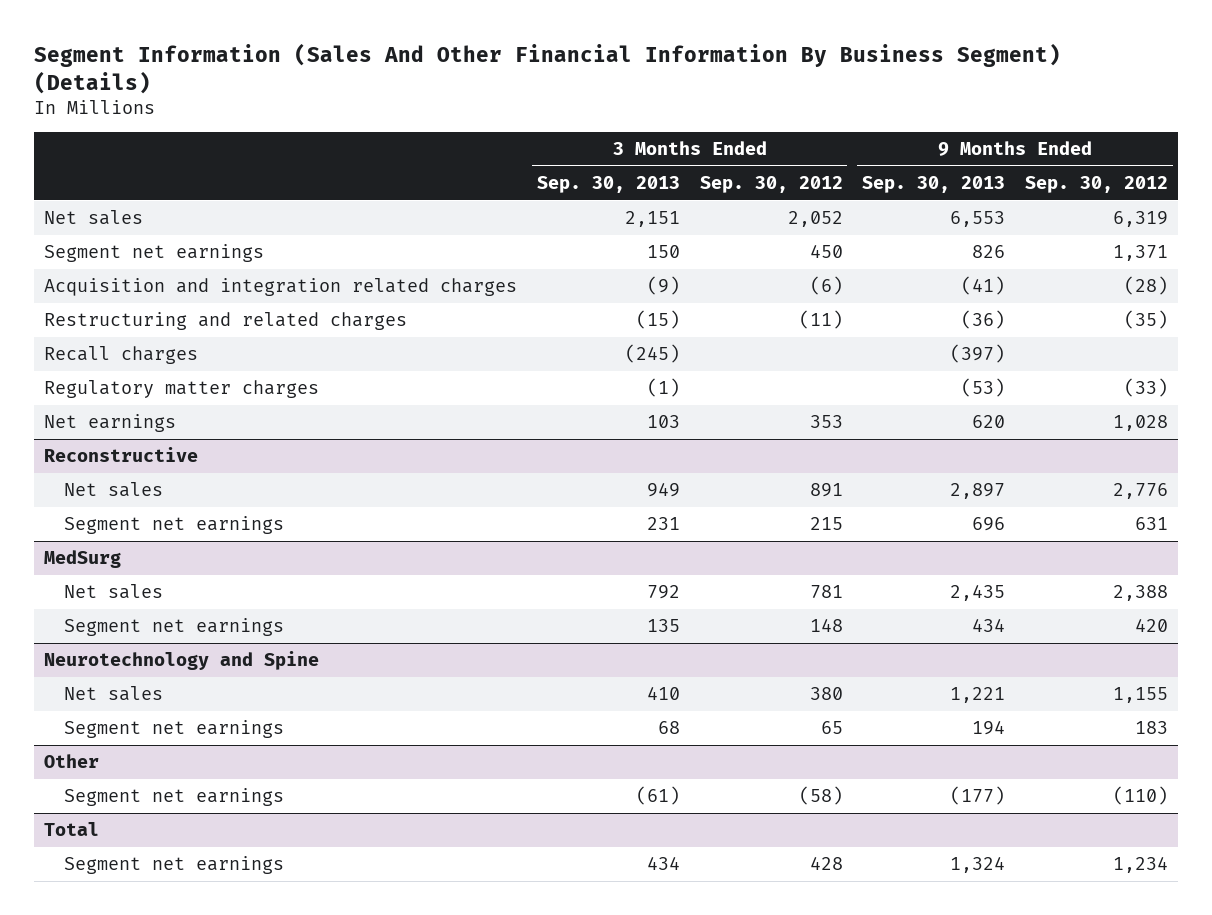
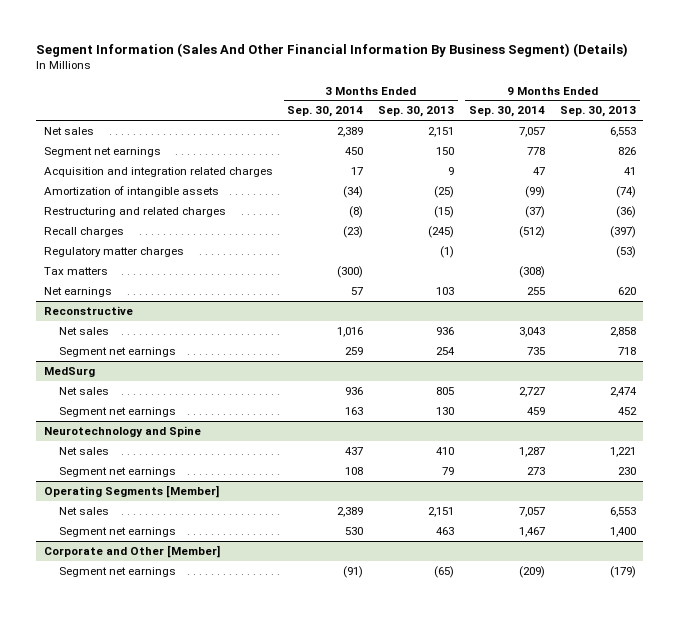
[699,175,843,193] Sep. 30, 2012 -> none
[1025,175,1169,193] Sep. 30, 2012 -> none
none -> [287,106,364,118] Sep. 30, 2014
none -> [469,106,546,118] Sep. 30, 2014
[646,276,680,296] (9) -> [448,166,455,175] 9
[961,276,1006,296] (41) -> [623,166,636,175] 41
none -> [43,185,219,197] Amortization of intangible assets
none -> [43,266,108,275] Tax matters
[646,483,680,498] 949 -> [436,326,455,335] 936
[950,483,1006,500] 2,897 -> [609,326,636,337] 2,858
[646,517,680,531] 231 -> [436,346,456,355] 254
[972,517,1006,532] 696 -> [617,346,636,355] 718
[646,585,680,600] 792 -> [436,386,455,395] 805
[950,585,1006,602] 2,435 -> [609,386,637,397] 2,474
[646,619,680,633] 135 -> [436,406,455,415] 130
[972,619,1006,633] 434 -> [617,406,637,415] 452
[43,754,99,769] Other -> none
[43,822,99,837] Total -> none
[657,721,680,735] 68 -> [442,466,455,475] 79
[972,721,1006,736] 194 -> [617,466,636,475] 230
none -> [43,484,219,498] Operating Segments [Member]
none -> [59,506,110,515] Net sales
[635,786,680,806] (61) -> [436,526,455,535] 463
[950,786,1006,806] (177) -> [609,526,636,537] 1,400
none -> [43,544,220,558] Corporate and Other [Member]
[646,857,680,871] 434 -> [434,565,455,578] (65)
[950,857,1006,874] 1,324 -> [609,565,636,578] (179)

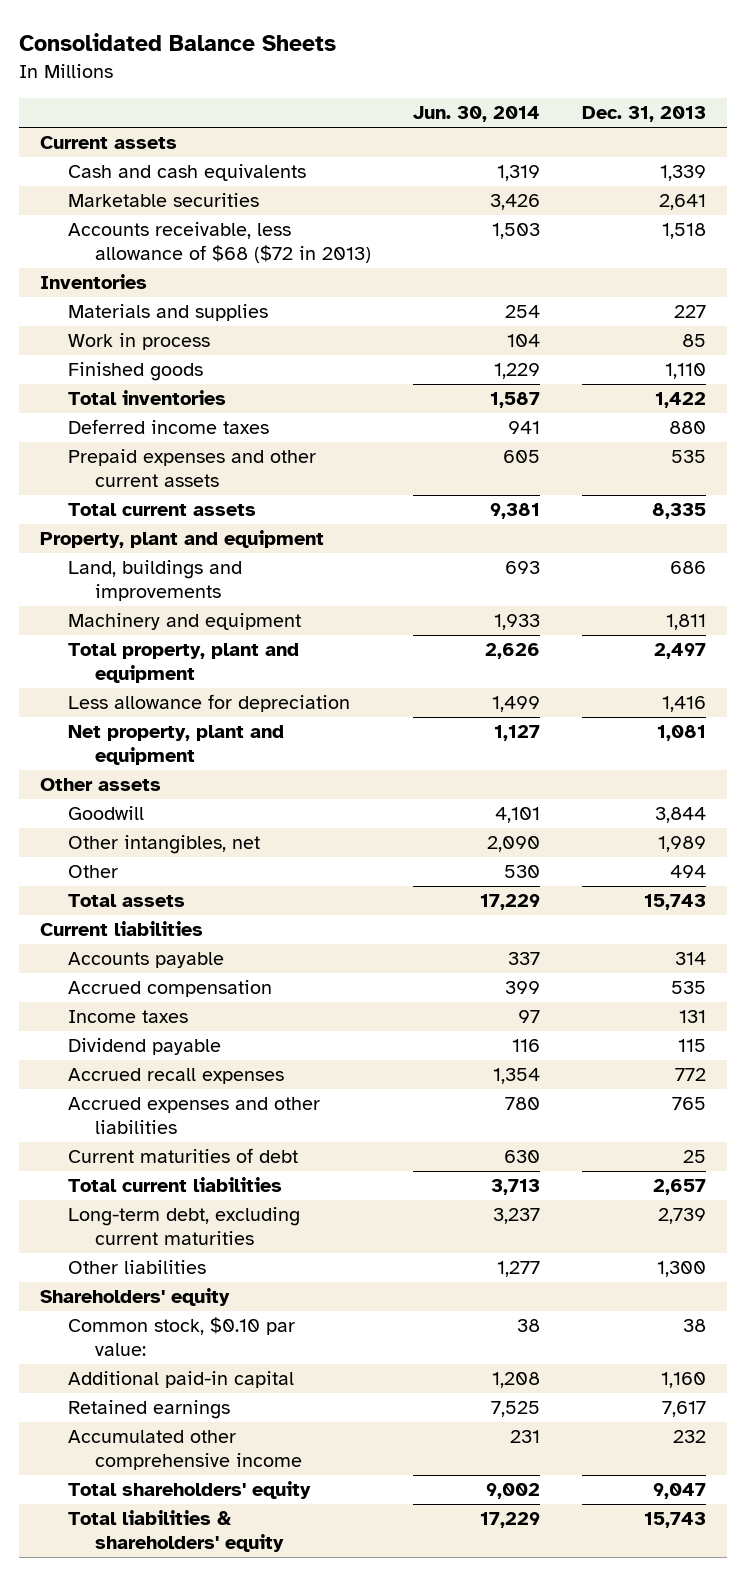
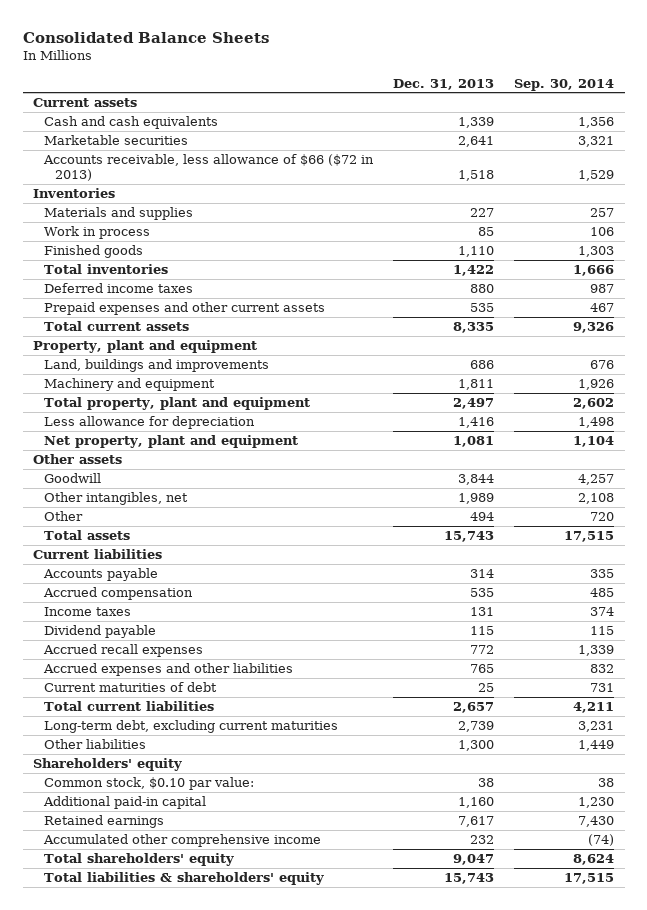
[412,106,540,123] Jun. 30, 2014 -> none
none -> [514,78,615,91] Sep. 30, 2014
[67,222,372,264] Accounts receivable, less allowance of $68 ($72 in 2013) -> [43,154,375,182] Accounts receivable, less allowance of $66 ($72 in 2013)

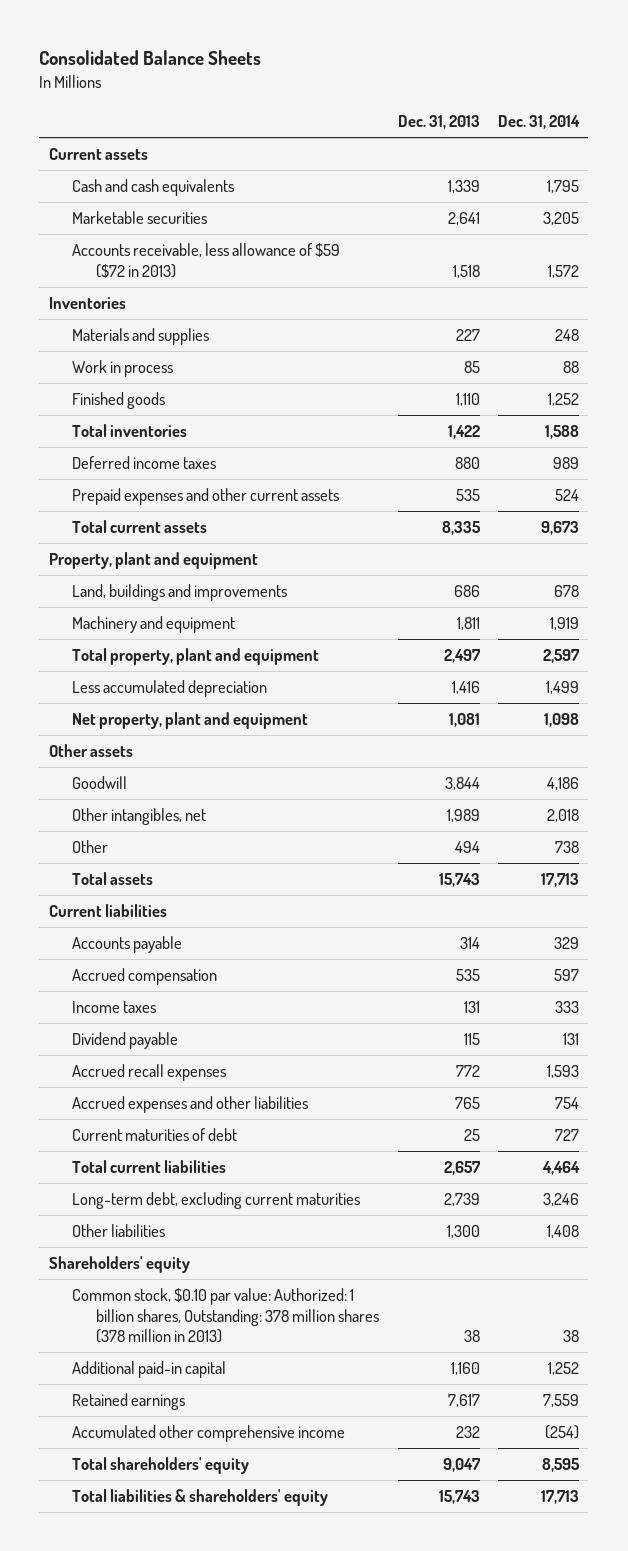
[514,78,615,91] Sep. 30, 2014 -> none
none -> [497,115,580,130] Dec. 31, 2014
[43,154,375,182] Accounts receivable, less allowance of $66 ($72 in 2013) -> [72,243,341,278] Accounts receivable, less allowance of $59 ($72 in 2013)
[44,416,256,430] Less allowance for depreciation -> [72,680,268,698] Less accumulated depreciation
[44,777,255,791] Common stock, $0.10 par value: -> [72,1288,380,1343] Common stock, $0.10 par value: Authorized: 1 billion shares, Outstanding: 378 million shares (378 million in 2013)

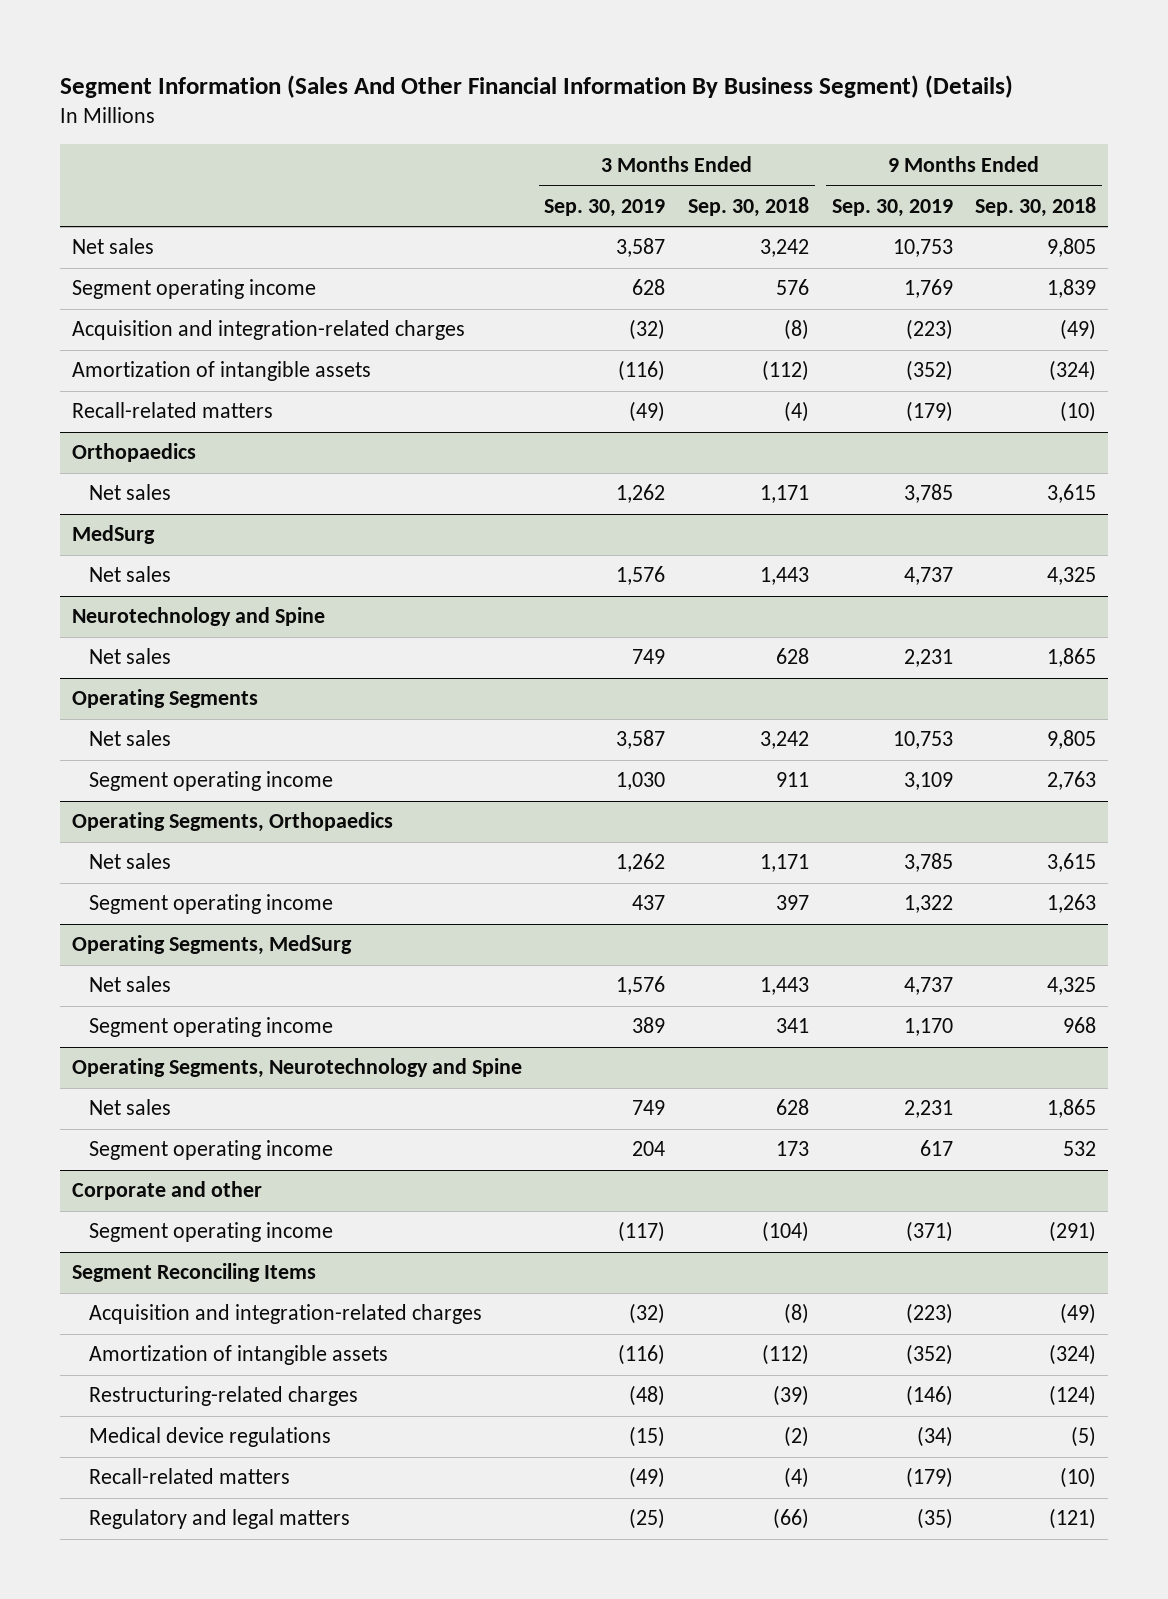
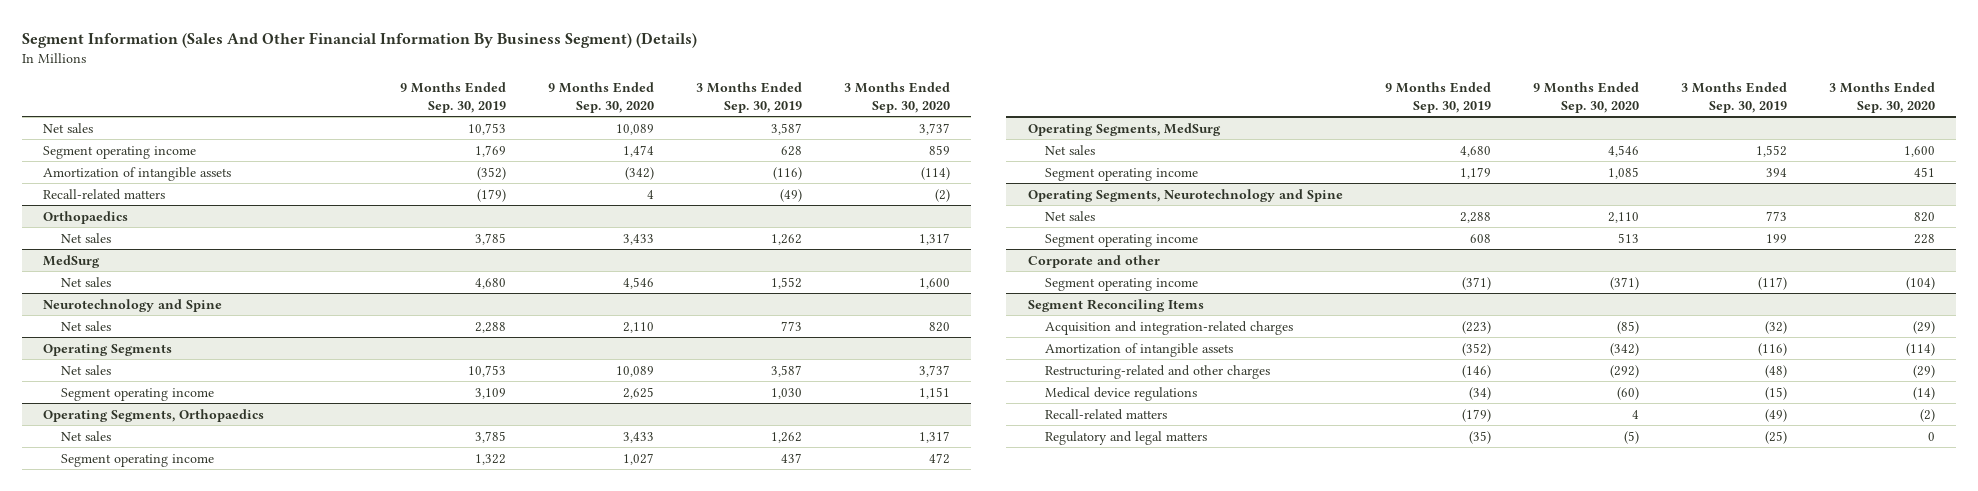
[688,196,810,217] Sep. 30, 2018 -> none
[975,196,1097,217] Sep. 30, 2018 -> none
none -> [547,82,654,113] 9 Months Ended Sep. 30, 2020
none -> [844,82,951,113] 3 Months Ended Sep. 30, 2020
[71,320,465,341] Acquisition and integration-related charges -> none
[616,566,666,586] 1,576 -> [771,276,803,289] 1,552
[903,567,953,586] 4,737 -> [474,277,506,289] 4,680
[632,649,666,665] 749 -> [781,320,803,331] 773
[903,649,953,668] 2,231 -> [474,321,506,333] 2,288
[616,976,666,996] 1,576 -> [1755,144,1787,157] 1,552
[903,977,953,996] 4,737 -> [1459,145,1491,157] 4,680
[632,1017,666,1034] 389 -> [1765,167,1787,177] 394
[903,1018,953,1037] 1,170 -> [1459,166,1491,179] 1,179
[632,1100,666,1116] 749 -> [1765,210,1787,221] 773
[903,1100,953,1119] 2,231 -> [1459,211,1491,223] 2,288
[632,1141,666,1157] 204 -> [1765,233,1787,243] 199
[919,1140,953,1157] 617 -> [1469,233,1491,243] 608
[88,1386,358,1407] Restructuring-related charges -> [1045,364,1271,379] Restructuring-related and other charges

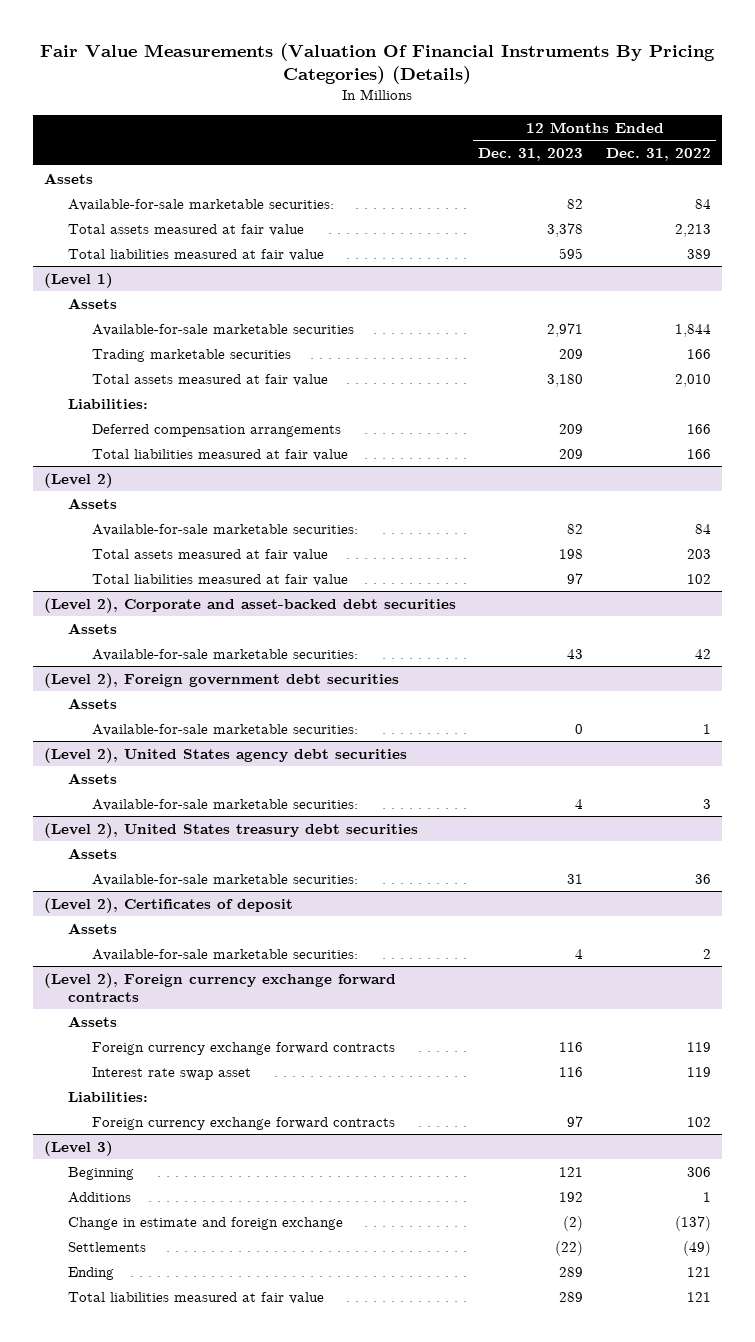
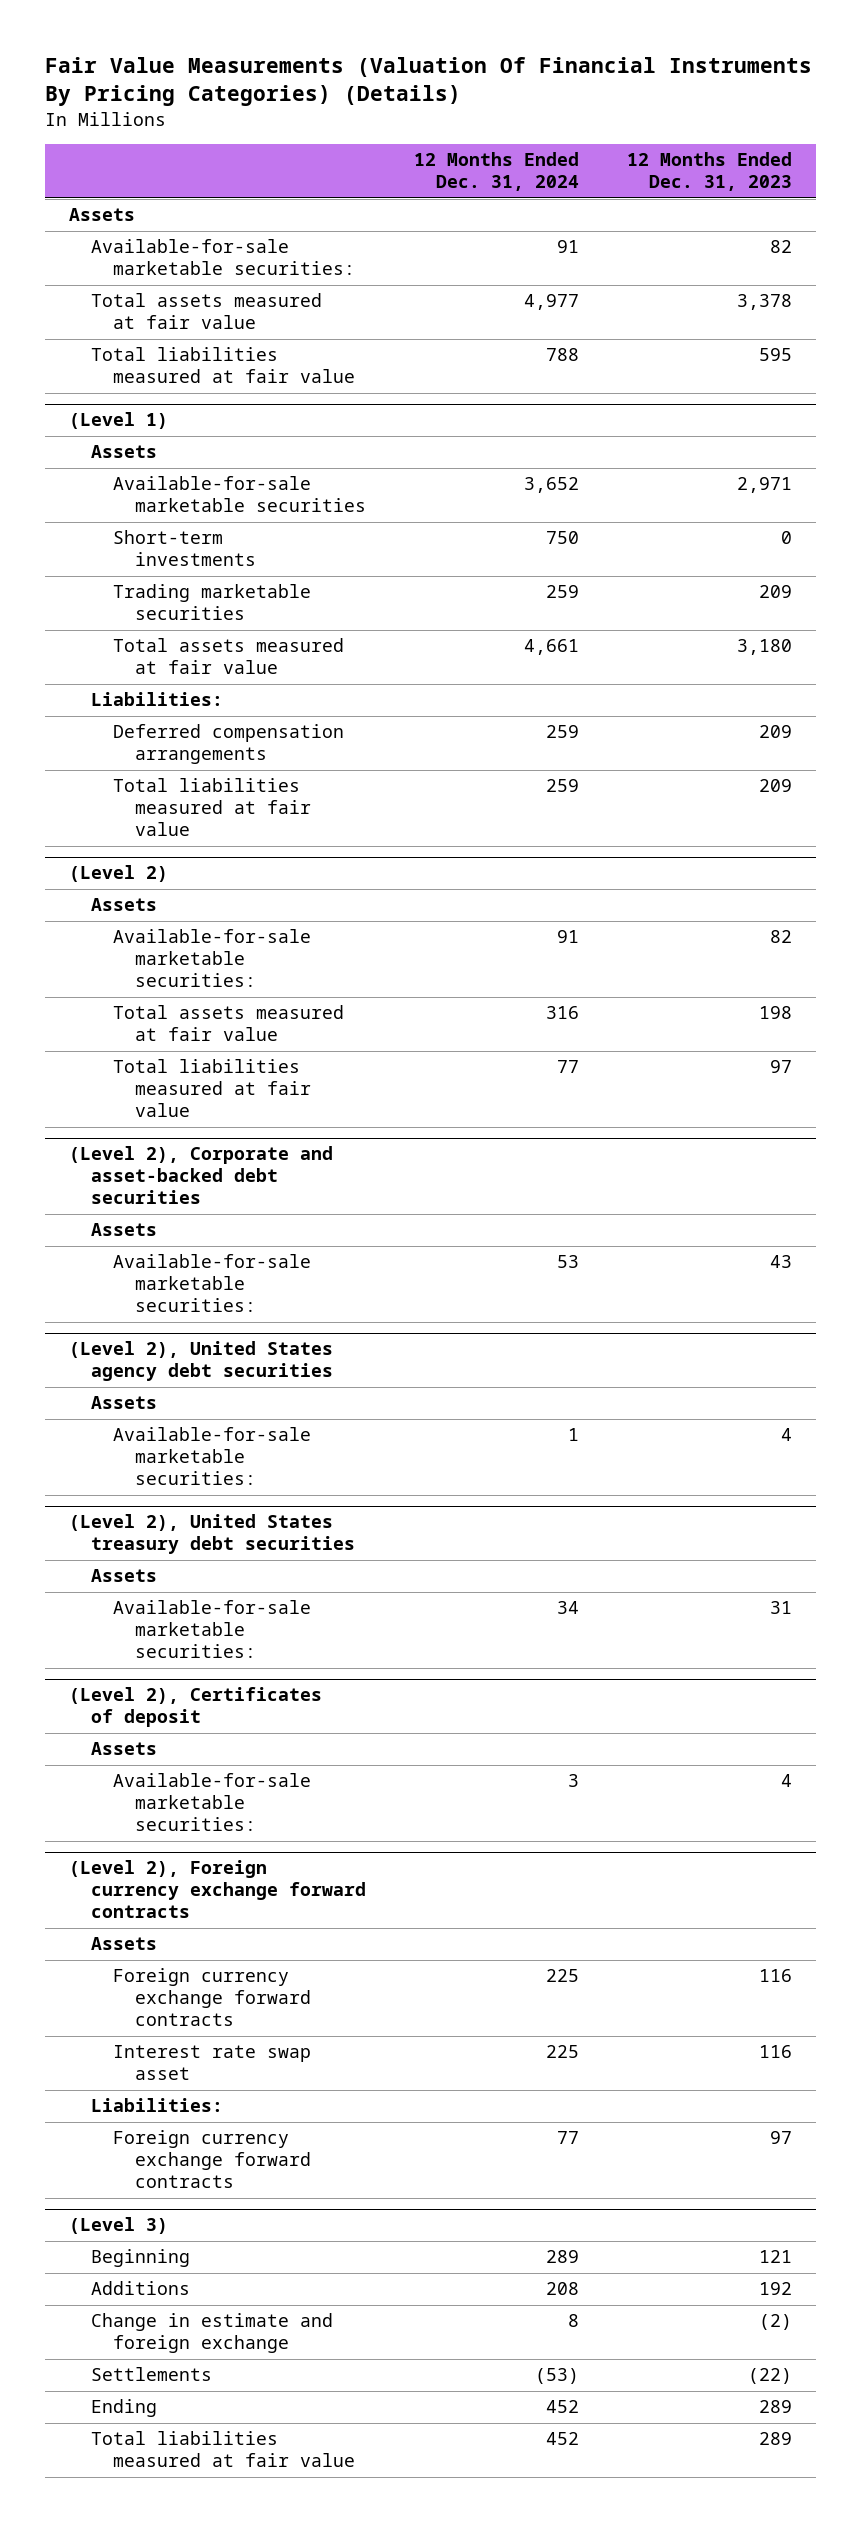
[605,147,711,161] Dec. 31, 2022 -> none
none -> [414,152,580,192] 12 Months Ended Dec. 31, 2024
none -> [113,530,257,567] Short-term investments
[44,672,400,688] (Level 2), Foreign government debt securities -> none
[68,697,118,709] Assets -> none
[91,723,358,736] Available-for-sale marketable securities: -> none

